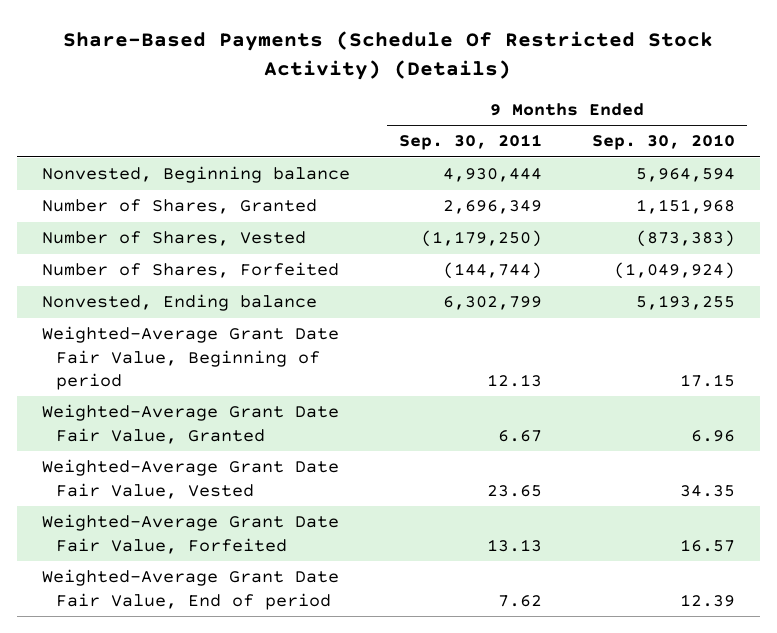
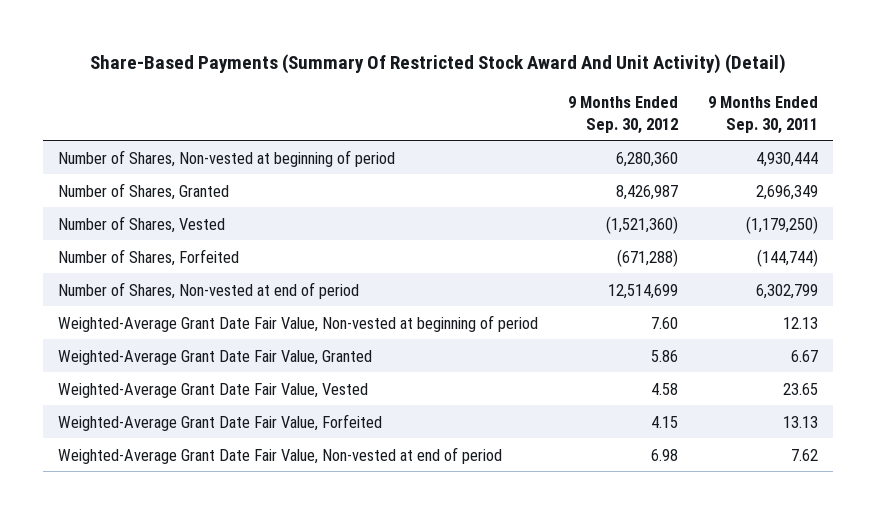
[63,30,714,80] Share-Based Payments (Schedule Of Restricted Stock Activity) (Details) -> [90,53,787,74] Share-Based Payments (Summary Of Restricted Stock Award And Unit Activity) (Detail)
[591,134,735,151] Sep. 30, 2010 -> none
none -> [568,96,679,134] 9 Months Ended Sep. 30, 2012
[41,166,350,184] Nonvested, Beginning balance -> [58,149,396,167] Number of Shares, Non-vested at beginning of period
[41,294,317,312] Nonvested, Ending balance -> [58,281,360,299] Number of Shares, Non-vested at end of period
[41,326,339,391] Weighted-Average Grant Date Fair Value, Beginning of period -> [58,314,539,332] Weighted-Average Grant Date Fair Value, Non-vested at beginning of period
[41,569,339,610] Weighted-Average Grant Date Fair Value, End of period -> [58,446,503,464] Weighted-Average Grant Date Fair Value, Non-vested at end of period

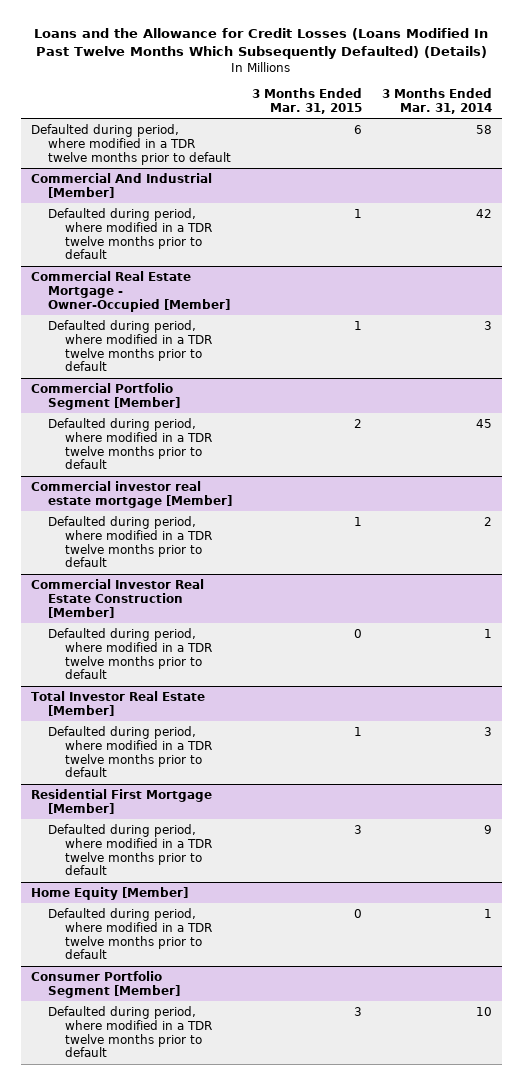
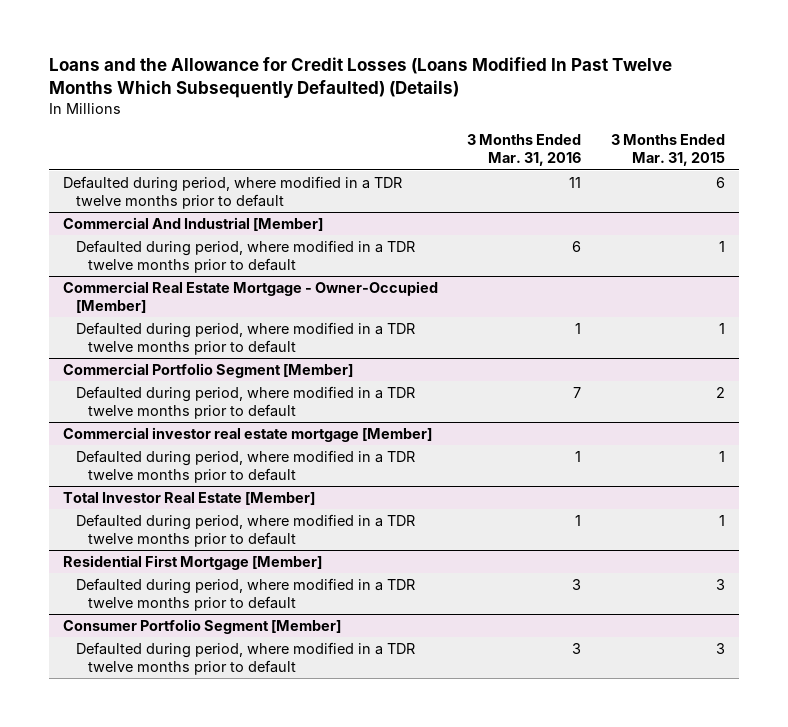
[381,87,492,114] 3 Months Ended Mar. 31, 2014 -> none
none -> [467,134,582,167] 3 Months Ended Mar. 31, 2016
[30,578,204,618] Commercial Investor Real Estate Construction [Member] -> none
[47,627,212,680] Defaulted during period, where modified in a TDR twelve months prior to default -> none
[30,886,188,900] Home Equity [Member] -> none
[47,907,212,960] Defaulted during period, where modified in a TDR twelve months prior to default -> none

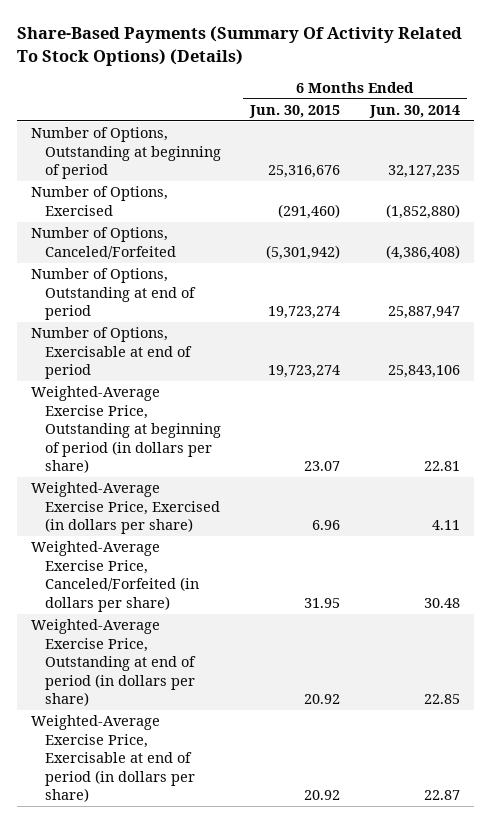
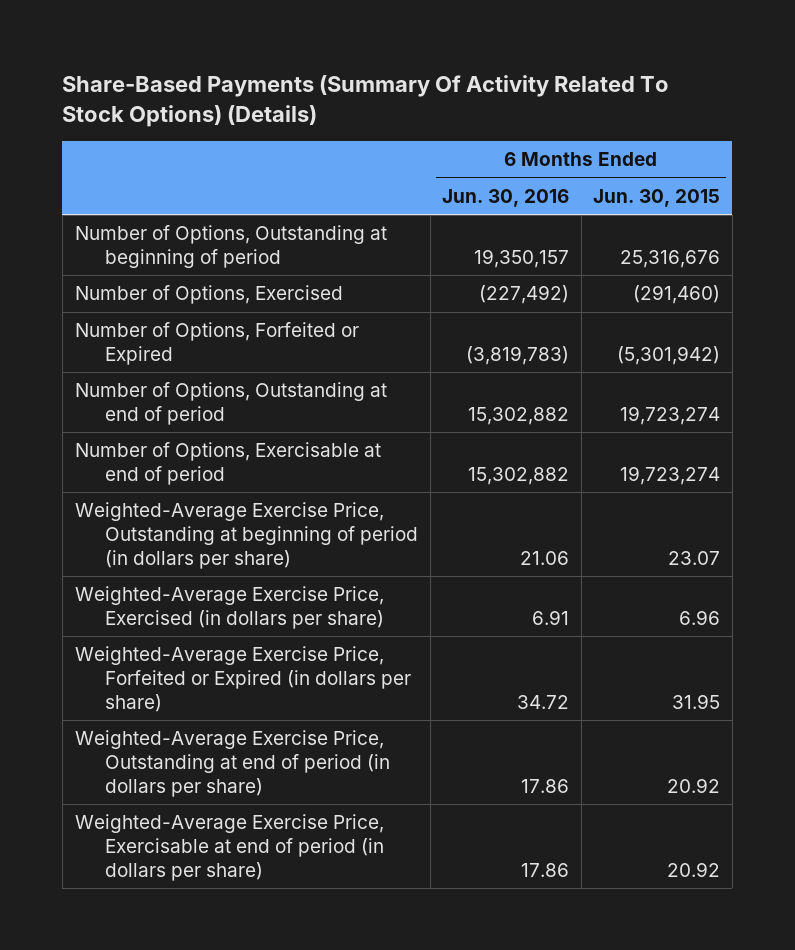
[368,104,460,118] Jun. 30, 2014 -> none
none -> [442,188,570,207] Jun. 30, 2016
[31,227,177,259] Number of Options, Canceled/Forfeited -> [74,322,359,365] Number of Options, Forfeited or Expired
[31,541,200,612] Weighted-Average Exercise Price, Canceled/Forfeited (in dollars per share) -> [74,646,411,712] Weighted-Average Exercise Price, Forfeited or Expired (in dollars per share)

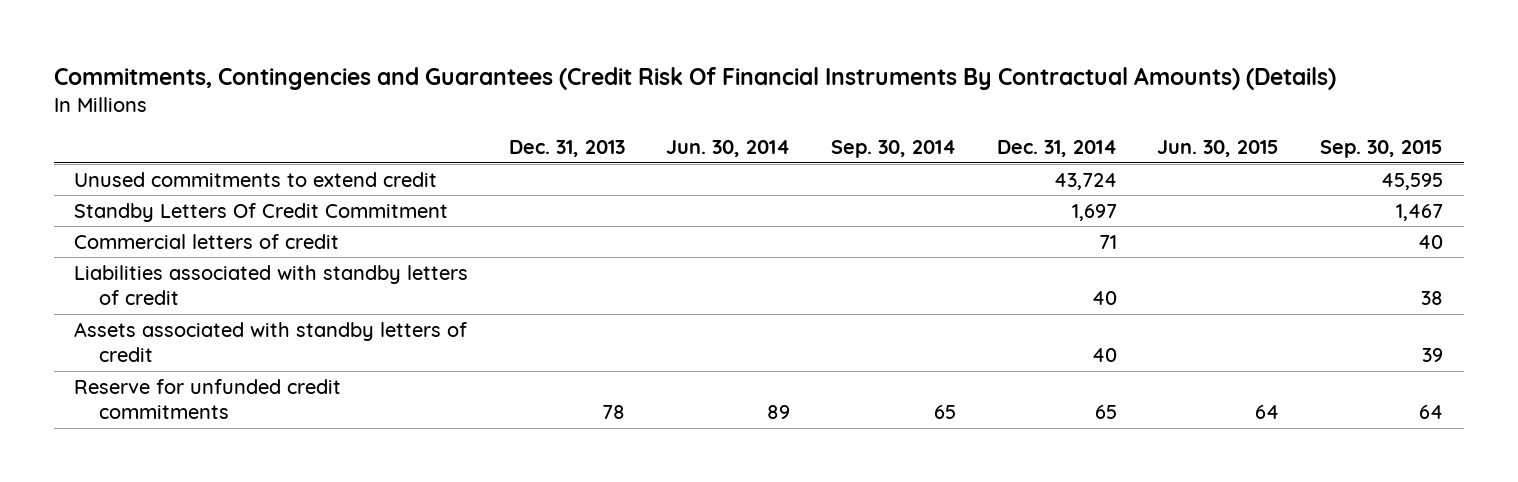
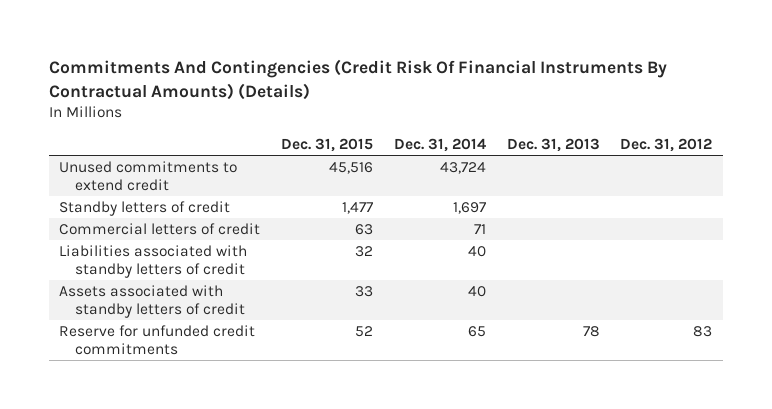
[54,67,1337,91] Commitments, Contingencies and Guarantees (Credit Risk Of Financial Instruments By Contractual Amounts) (Details) -> [48,58,667,100] Commitments And Contingencies (Credit Risk Of Financial Instruments By Contractual Amounts) (Details)
[666,140,791,158] Jun. 30, 2014 -> none
[830,140,956,159] Sep. 30, 2014 -> none
[1157,140,1280,158] Jun. 30, 2015 -> none
[1320,140,1444,159] Sep. 30, 2015 -> none
none -> [280,137,373,152] Dec. 31, 2015
none -> [620,137,713,152] Dec. 31, 2012
[74,202,449,222] Standby Letters Of Credit Commitment -> [59,201,231,217] Standby letters of credit

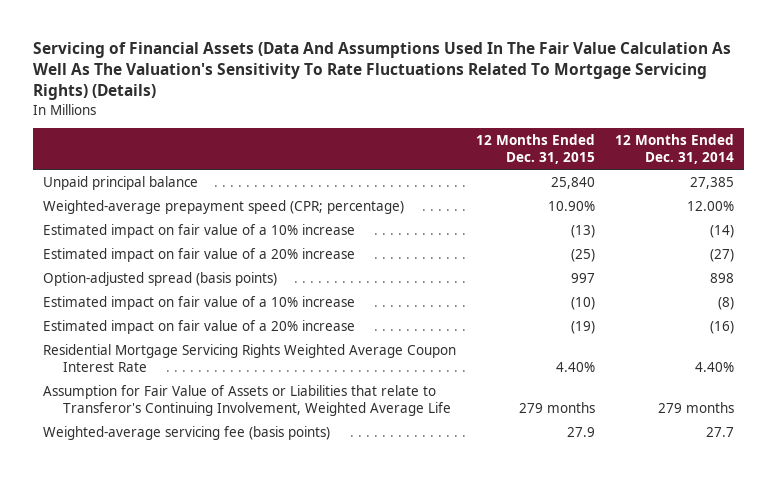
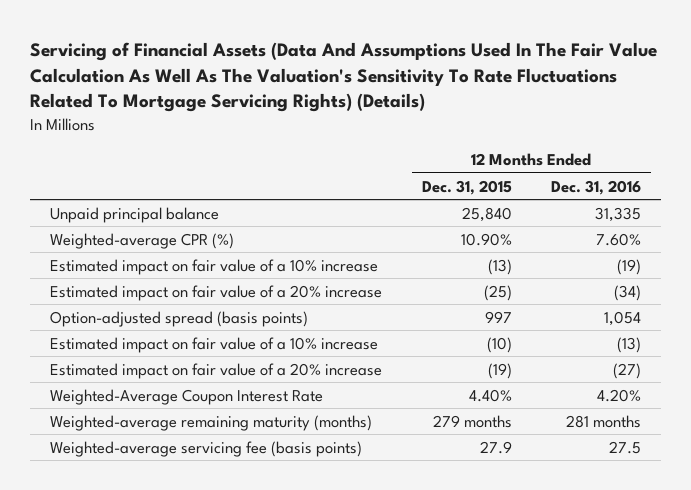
[615,134,735,165] 12 Months Ended Dec. 31, 2014 -> none
none -> [551,179,642,195] Dec. 31, 2016
[42,199,404,214] Weighted-average prepayment speed (CPR; percentage) -> [49,232,234,249] Weighted-average CPR (%)
[42,343,456,372] Residential Mortgage Servicing Rights Weighted Average Coupon Interest Rate -> [49,388,323,405] Weighted-Average Coupon Interest Rate
[42,384,452,416] Assumption for Fair Value of Assets or Liabilities that relate to Transferor's Continuing Involvement, Weighted Average Life -> [49,414,372,431] Weighted-average remaining maturity (months)

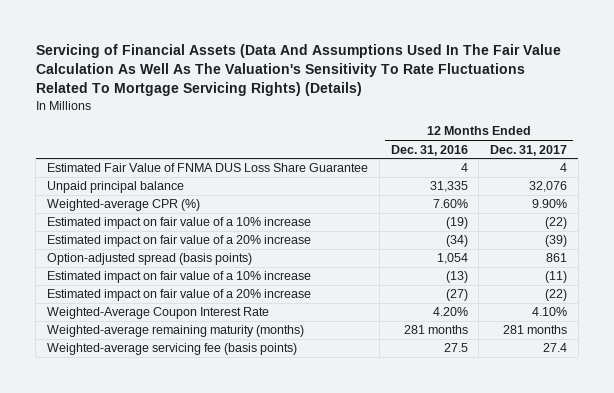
[421,179,512,195] Dec. 31, 2015 -> none
none -> [490,144,568,156] Dec. 31, 2017
none -> [46,163,368,173] Estimated Fair Value of FNMA DUS Loss Share Guarantee

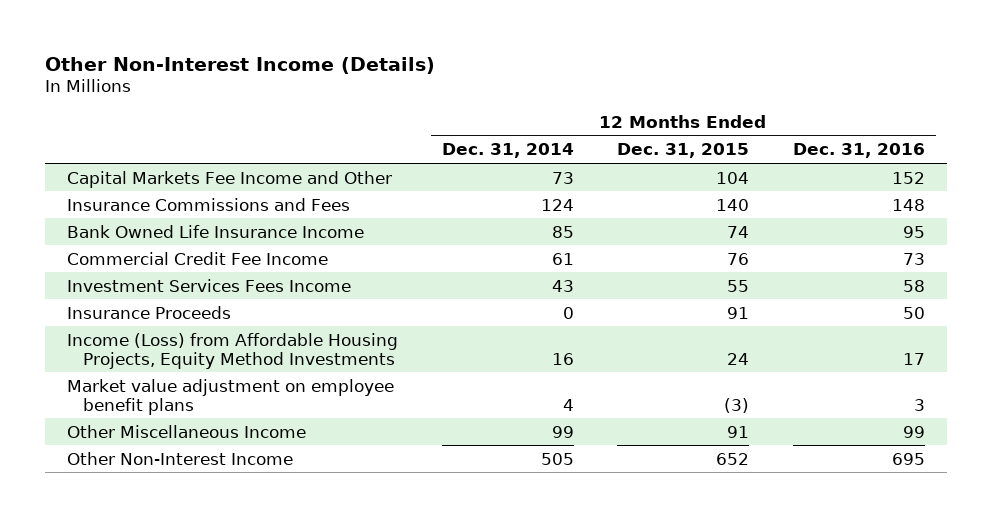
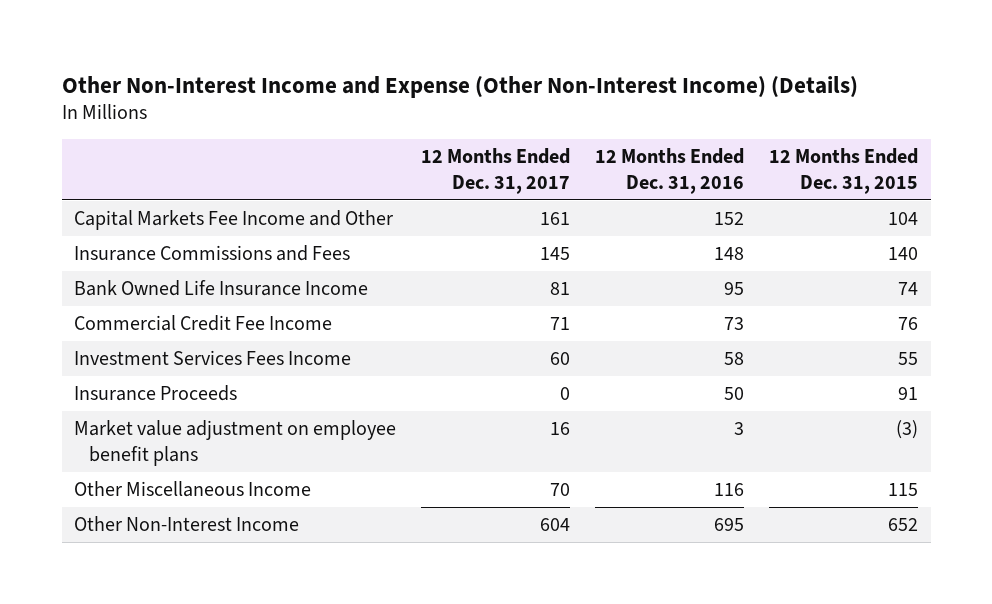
[45,56,436,74] Other Non-Interest Income (Details) -> [61,75,858,98] Other Non-Interest Income and Expense (Other Non-Interest Income) (Details)
[441,143,574,159] Dec. 31, 2014 -> none
none -> [421,148,571,194] 12 Months Ended Dec. 31, 2017
[67,332,399,369] Income (Loss) from Affordable Housing Projects, Equity Method Investments -> none
[727,425,750,438] 91 -> [888,483,919,497] 115
[902,425,925,438] 99 -> [714,483,745,497] 116

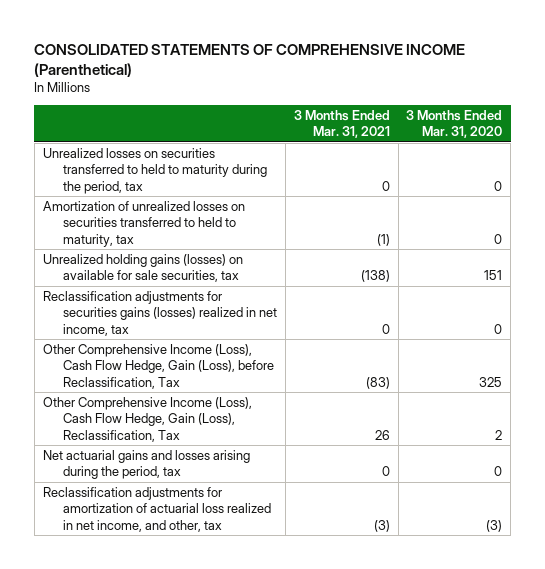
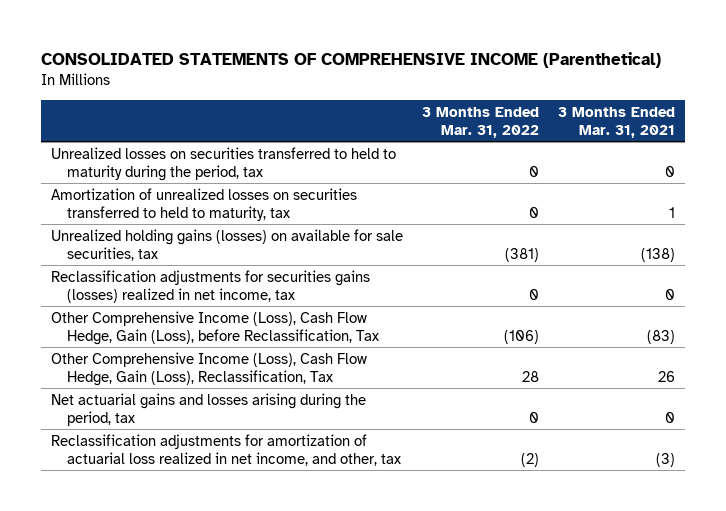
[406,109,503,139] 3 Months Ended Mar. 31, 2020 -> none
none -> [421,106,539,138] 3 Months Ended Mar. 31, 2022
[376,233,390,246] (1) -> [669,206,676,218] 1

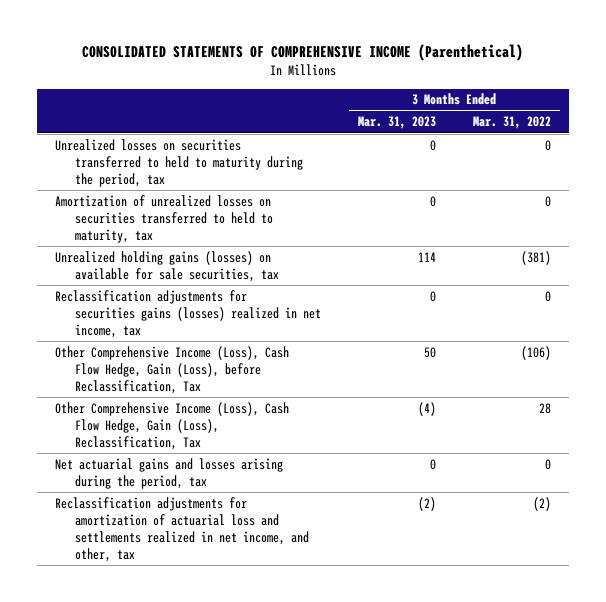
[558,106,676,138] 3 Months Ended Mar. 31, 2021 -> none
none -> [357,116,436,130] Mar. 31, 2023
[50,433,401,466] Reclassification adjustments for amortization of actuarial loss realized in net income, and other, tax -> [55,496,310,563] Reclassification adjustments for amortization of actuarial loss and settlements realized in net income, and other, tax

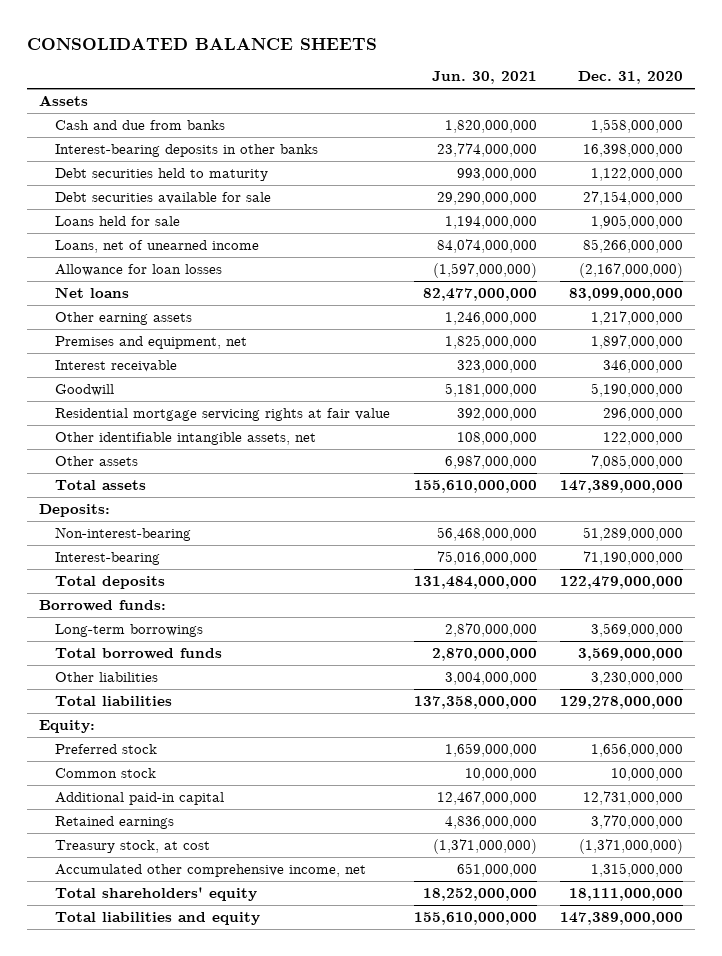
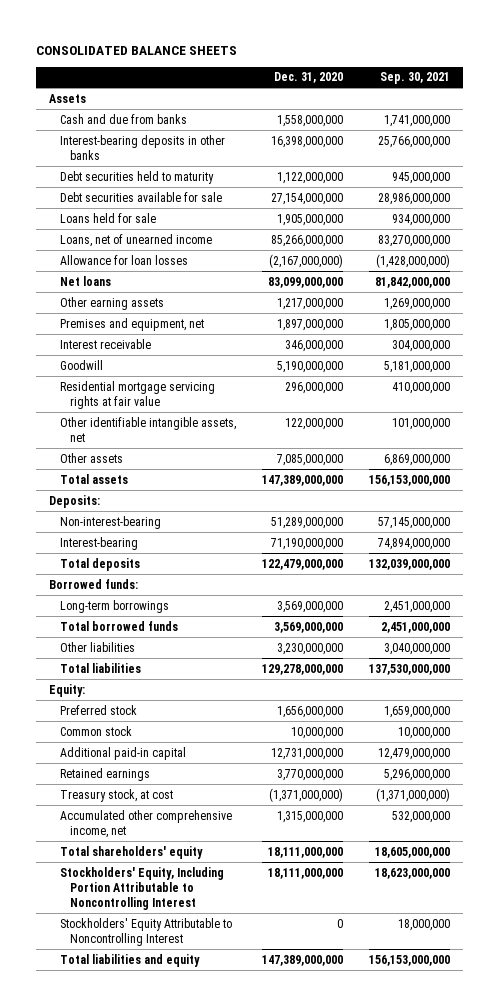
[431,71,537,85] Jun. 30, 2021 -> none
none -> [380,72,451,85] Sep. 30, 2021
none -> [59,866,224,911] Stockholders' Equity, Including Portion Attributable to Noncontrolling Interest
none -> [59,917,232,946] Stockholders' Equity Attributable to Noncontrolling Interest

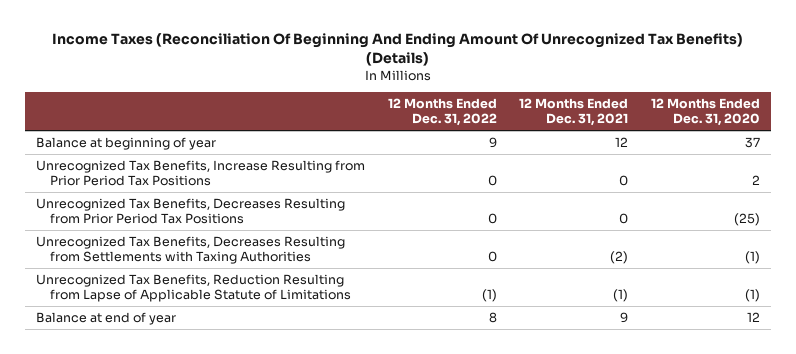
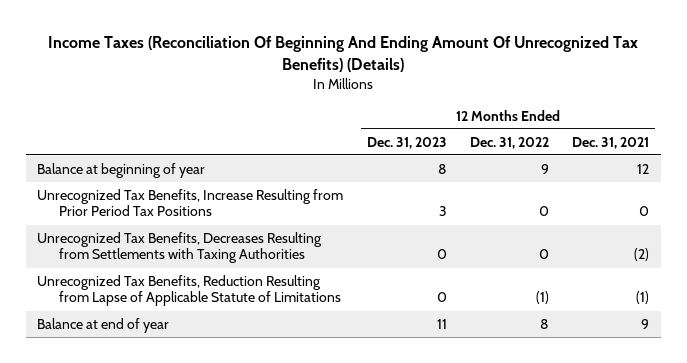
[650,98,760,127] 12 Months Ended Dec. 31, 2020 -> none
none -> [366,136,447,149] Dec. 31, 2023
[36,197,346,224] Unrecognized Tax Benefits, Decreases Resulting from Prior Period Tax Positions -> none

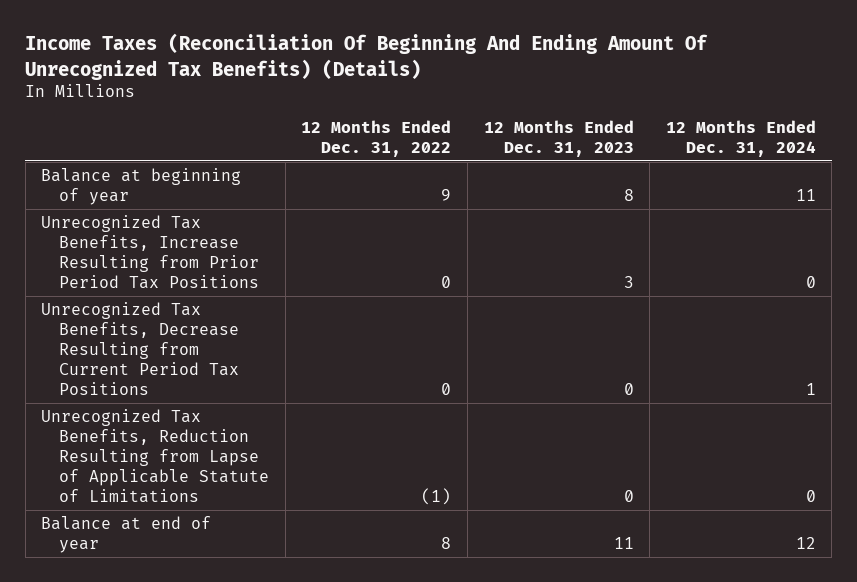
[572,136,650,149] Dec. 31, 2021 -> none
none -> [665,119,816,157] 12 Months Ended Dec. 31, 2024
[37,231,323,264] Unrecognized Tax Benefits, Decreases Resulting from Settlements with Taxing Authorities -> none
none -> [41,302,240,396] Unrecognized Tax Benefits, Decrease Resulting from Current Period Tax Positions

